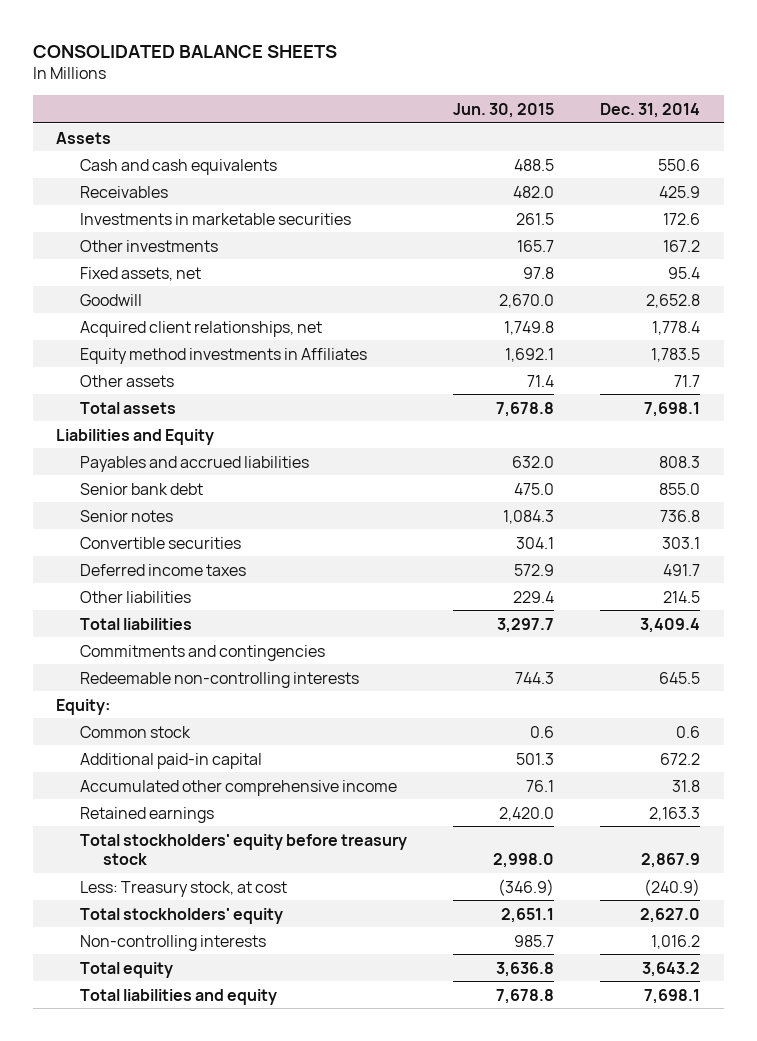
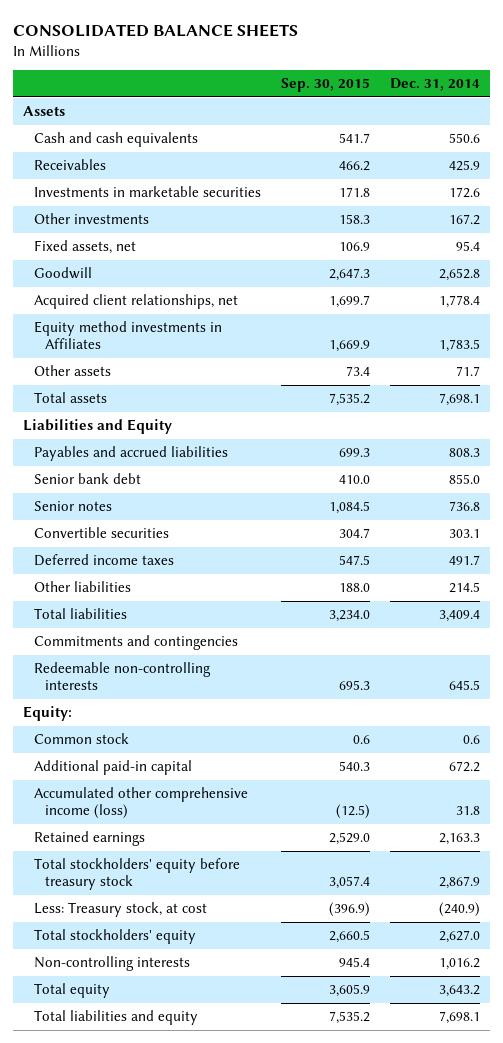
[453,102,555,118] Jun. 30, 2015 -> none
none -> [280,78,370,93] Sep. 30, 2015
[79,779,397,796] Accumulated other comprehensive income -> [33,787,248,820] Accumulated other comprehensive income (loss)

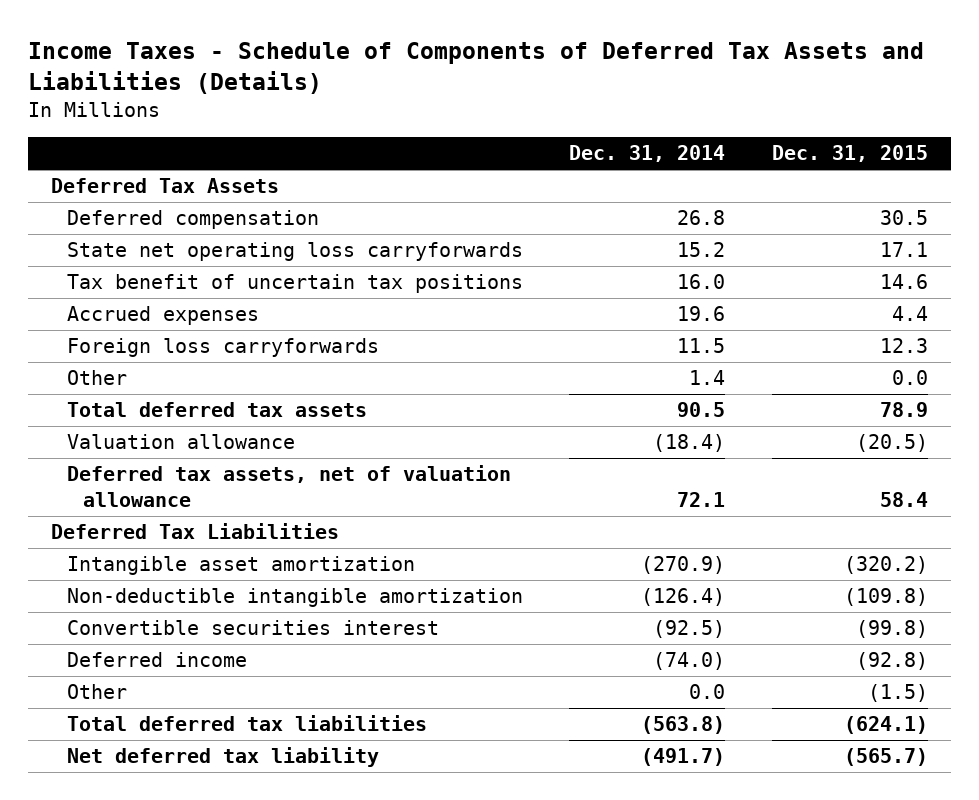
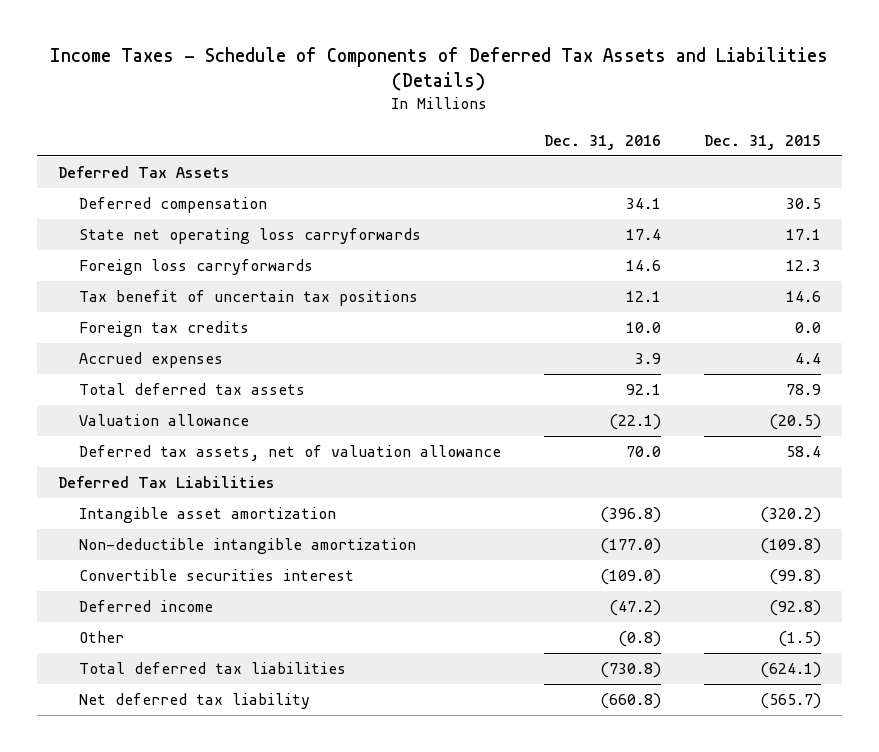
[569,145,726,163] Dec. 31, 2014 -> none
none -> [543,134,661,150] Dec. 31, 2016
[67,338,380,358] Foreign loss carryforwards -> [78,259,313,276] Foreign loss carryforwards
none -> [78,321,249,338] Foreign tax credits
[67,370,128,386] Other -> none

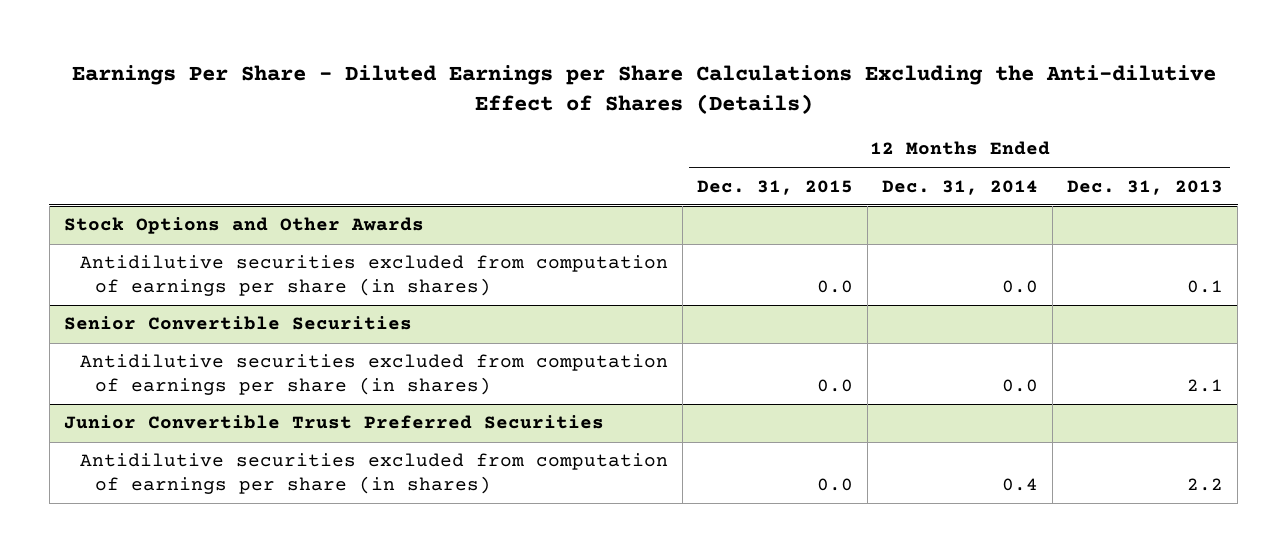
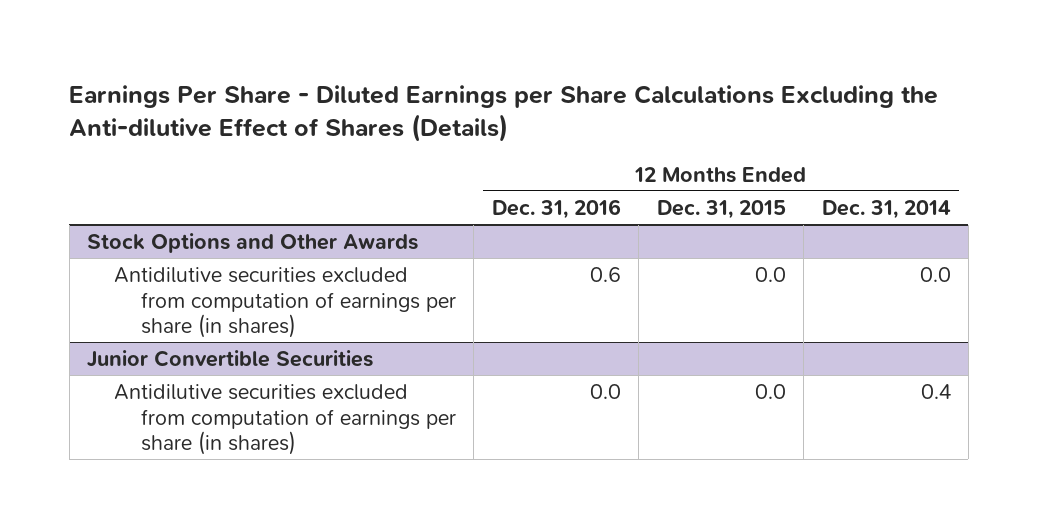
[1067,179,1224,195] Dec. 31, 2013 -> none
none -> [491,199,621,220] Dec. 31, 2016
[64,316,413,331] Senior Convertible Securities -> none
[79,354,668,395] Antidilutive securities excluded from computation of earnings per share (in shares) -> none
[64,415,605,430] Junior Convertible Trust Preferred Securities -> [87,350,374,369] Junior Convertible Securities

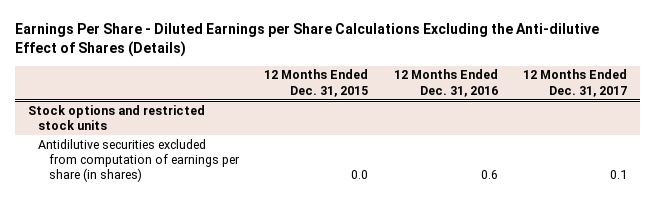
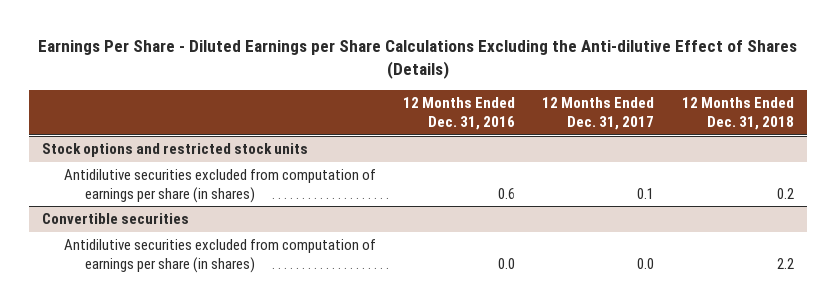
[264,69,369,97] 12 Months Ended Dec. 31, 2015 -> none
none -> [681,97,794,131] 12 Months Ended Dec. 31, 2018
none -> [42,213,190,225] Convertible securities
none -> [63,239,376,273] Antidilutive securities excluded from computation of earnings per share (in shares)

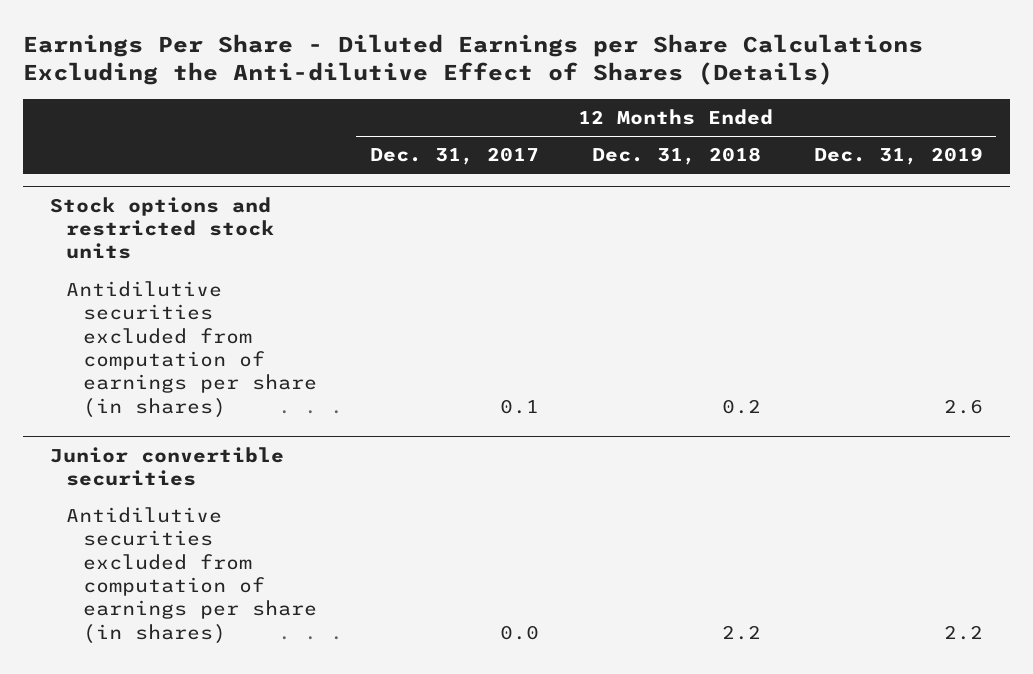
[402,97,515,131] 12 Months Ended Dec. 31, 2016 -> none
none -> [813,147,983,166] Dec. 31, 2019
[42,213,190,225] Convertible securities -> [49,446,284,487] Junior convertible securities

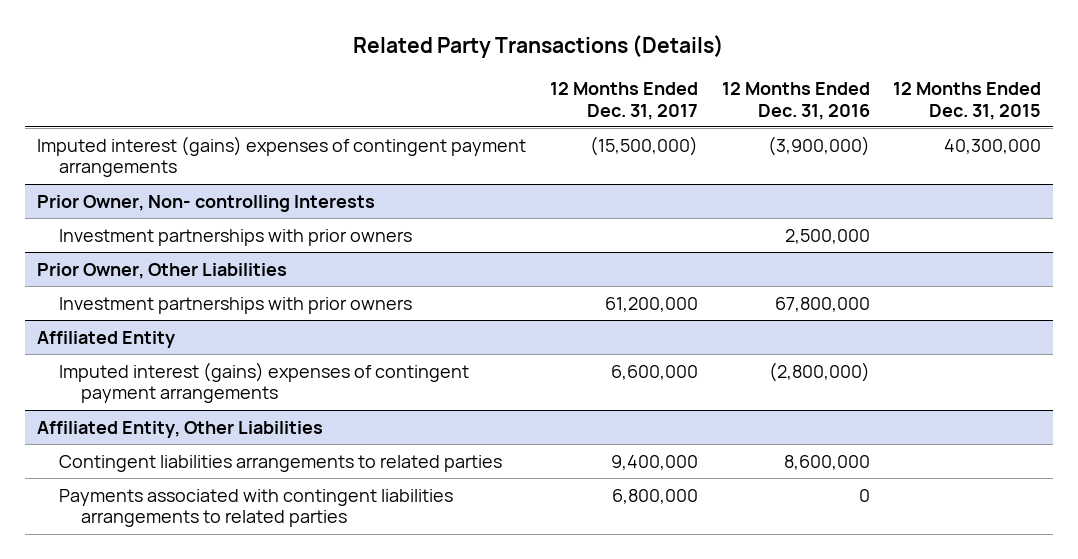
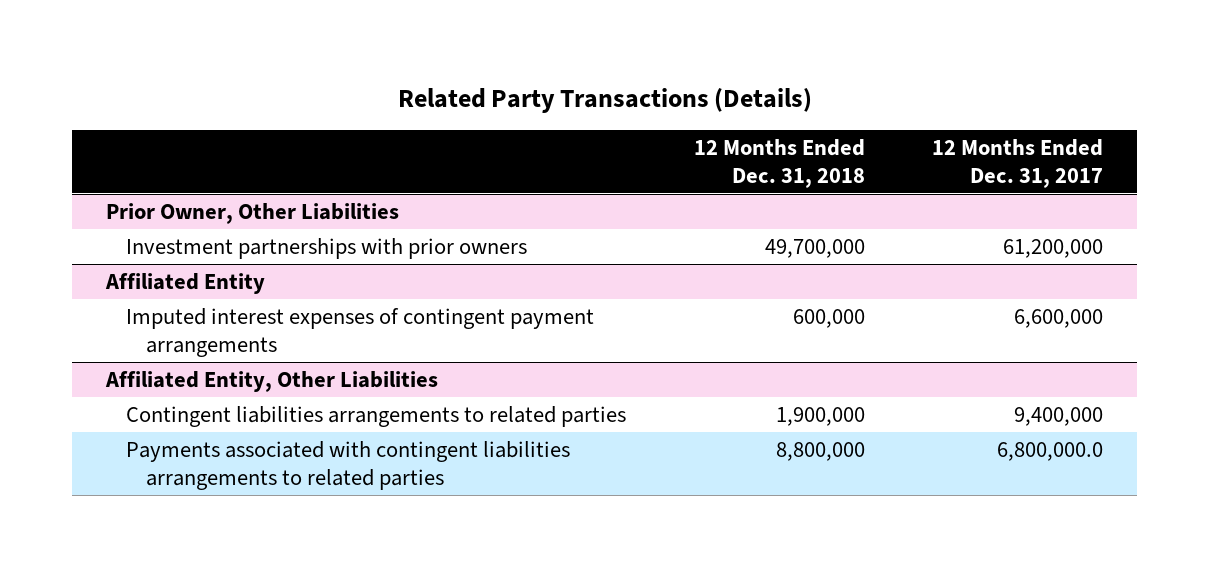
[721,81,870,120] 12 Months Ended Dec. 31, 2016 -> none
[893,81,1042,120] 12 Months Ended Dec. 31, 2015 -> none
none -> [693,139,865,188] 12 Months Ended Dec. 31, 2018
[36,135,526,178] Imputed interest (gains) expenses of contingent payment arrangements -> none
[36,194,375,212] Prior Owner, Non- controlling Interests -> none
[58,228,412,246] Investment partnerships with prior owners -> none
[58,361,469,404] Imputed interest (gains) expenses of contingent payment arrangements -> [125,308,594,357] Imputed interest expenses of contingent payment arrangements
[611,488,698,504] 6,800,000 -> [997,442,1104,462] 6,800,000.0

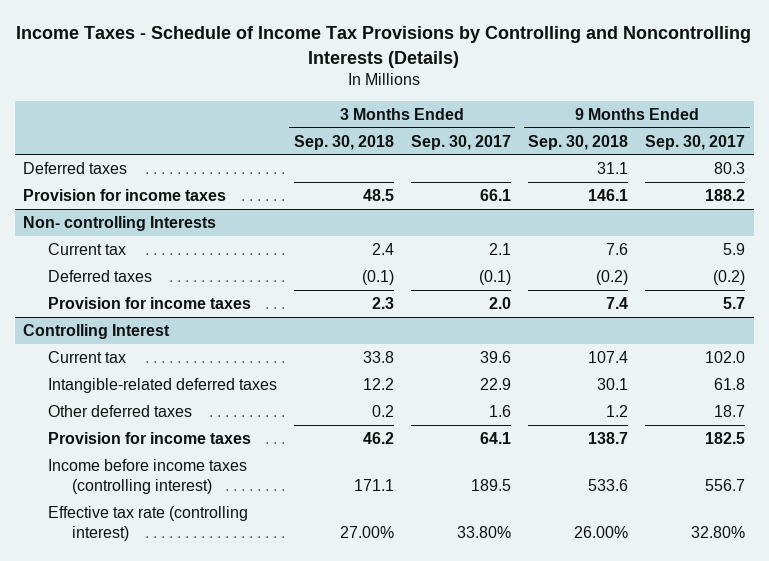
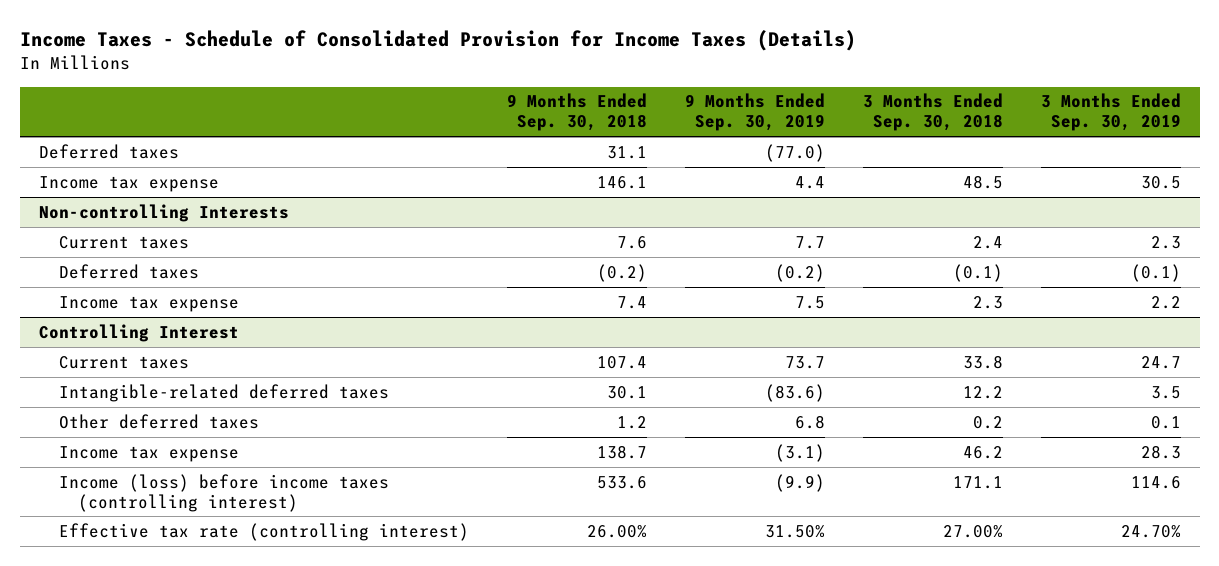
[16,26,752,68] Income Taxes - Schedule of Income Tax Provisions by Controlling and Noncontrolling Interests (Details) -> [19,30,856,52] Income Taxes - Schedule of Consolidated Provision for Income Taxes (Details)
[410,134,511,150] Sep. 30, 2017 -> none
[645,134,746,150] Sep. 30, 2017 -> none
none -> [684,93,825,132] 9 Months Ended Sep. 30, 2019
none -> [1040,93,1181,132] 3 Months Ended Sep. 30, 2019
[23,188,227,201] Provision for income taxes -> [38,175,219,192] Income tax expense
[23,215,217,231] Non- controlling Interests -> [38,203,289,222] Non-controlling Interests
[47,242,126,255] Current tax -> [58,235,189,249] Current taxes
[47,296,251,309] Provision for income taxes -> [58,295,239,312] Income tax expense
[47,350,126,363] Current tax -> [58,355,189,369] Current taxes
[47,431,251,444] Provision for income taxes -> [58,445,239,462] Income tax expense
[47,458,247,495] Income before income taxes (controlling interest) -> [58,473,389,512] Income (loss) before income taxes (controlling interest)

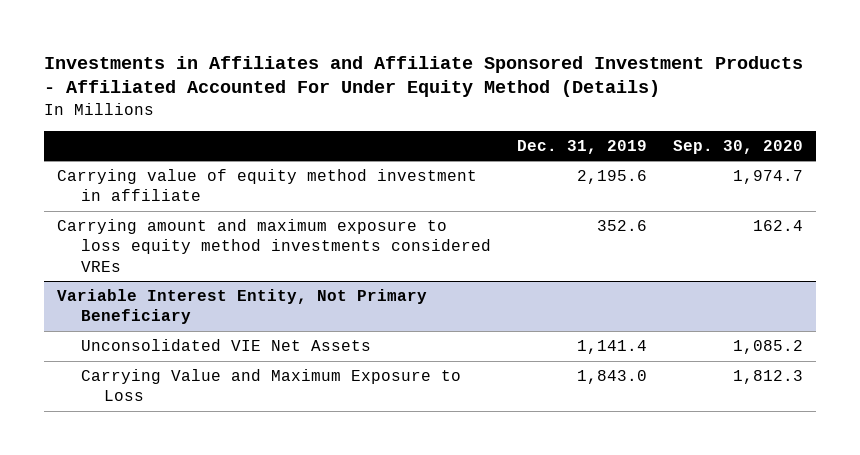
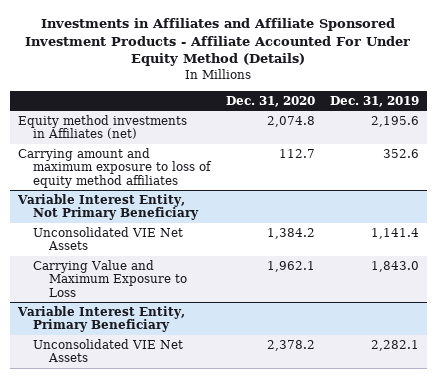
[44,55,804,98] Investments in Affiliates and Affiliate Sponsored Investment Products - Affiliated Accounted For Under Equity Method (Details) -> [25,17,411,67] Investments in Affiliates and Affiliate Sponsored Investment Products - Affiliate Accounted For Under Equity Method (Details)
[673,139,804,154] Sep. 30, 2020 -> none
none -> [225,95,315,107] Dec. 31, 2020
[57,169,478,202] Carrying value of equity method investment in affiliate -> [17,115,187,140] Equity method investments in Affiliates (net)
[57,219,491,272] Carrying amount and maximum exposure to loss equity method investments considered VREs -> [17,148,213,188] Carrying amount and maximum exposure to loss of equity method affiliates
none -> [16,306,185,333] Variable Interest Entity, Primary Beneficiary
none -> [33,339,184,363] Unconsolidated VIE Net Assets

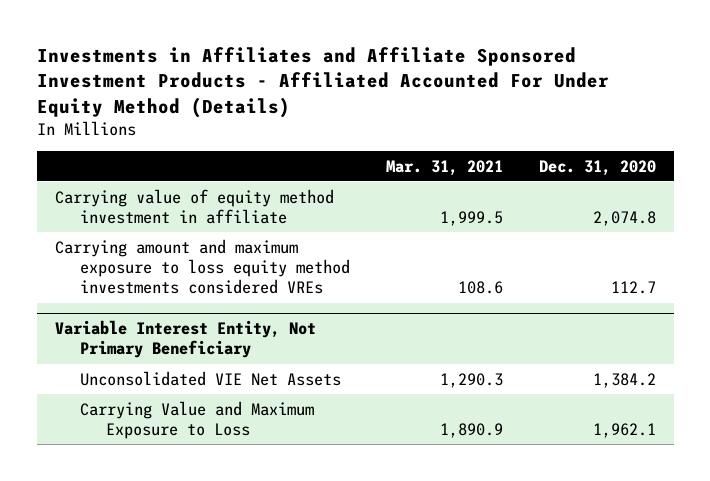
[25,17,411,67] Investments in Affiliates and Affiliate Sponsored Investment Products - Affiliate Accounted For Under Equity Method (Details) -> [36,47,609,118] Investments in Affiliates and Affiliate Sponsored Investment Products - Affiliated Accounted For Under Equity Method (Details)
[330,95,420,107] Dec. 31, 2019 -> none
none -> [385,159,503,176] Mar. 31, 2021
[17,115,187,140] Equity method investments in Affiliates (net) -> [54,188,334,225] Carrying value of equity method investment in affiliate
[17,148,213,188] Carrying amount and maximum exposure to loss of equity method affiliates -> [54,238,351,295] Carrying amount and maximum exposure to loss equity method investments considered VREs
[16,306,185,333] Variable Interest Entity, Primary Beneficiary -> none
[33,339,184,363] Unconsolidated VIE Net Assets -> none

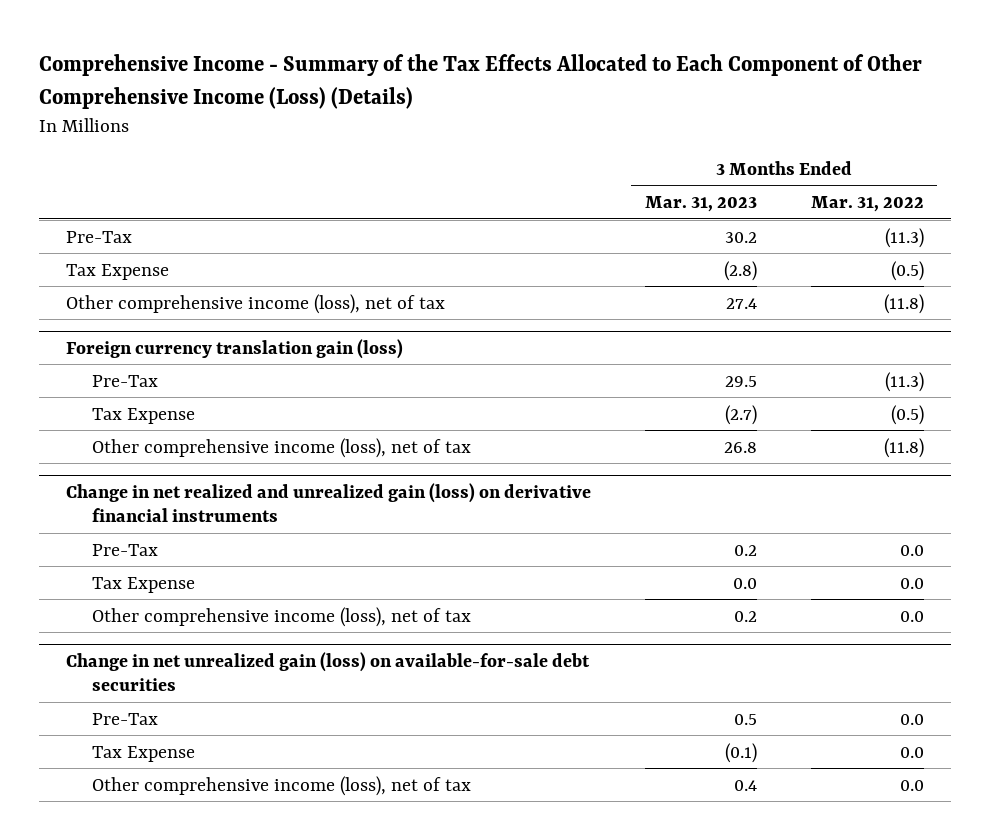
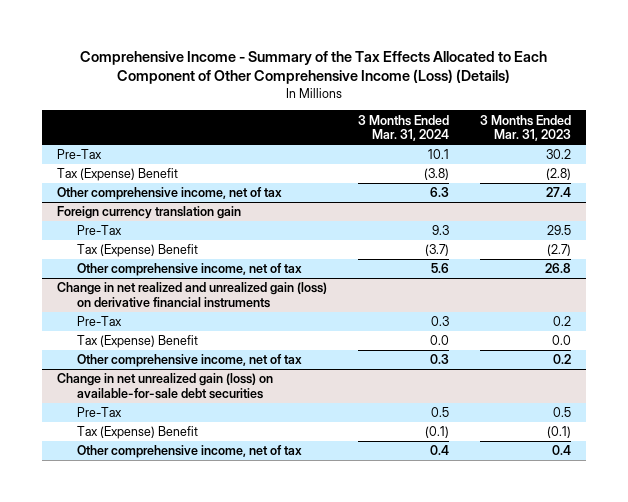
[810,196,924,213] Mar. 31, 2022 -> none
none -> [358,114,450,142] 3 Months Ended Mar. 31, 2024
[65,263,169,280] Tax Expense -> [57,168,179,182] Tax (Expense) Benefit
[65,293,445,314] Other comprehensive income (loss), net of tax -> [57,187,283,201] Other comprehensive income, net of tax
[65,338,403,359] Foreign currency translation gain (loss) -> [57,206,242,220] Foreign currency translation gain
[91,407,195,424] Tax Expense -> [76,244,198,258] Tax (Expense) Benefit
[91,437,471,458] Other comprehensive income (loss), net of tax -> [76,263,302,277] Other comprehensive income, net of tax
[91,576,195,593] Tax Expense -> [76,335,198,349] Tax (Expense) Benefit
[91,606,471,627] Other comprehensive income (loss), net of tax -> [76,354,302,368] Other comprehensive income, net of tax
[91,745,195,762] Tax Expense -> [76,426,198,440] Tax (Expense) Benefit
[91,775,471,796] Other comprehensive income (loss), net of tax -> [76,445,302,459] Other comprehensive income, net of tax

